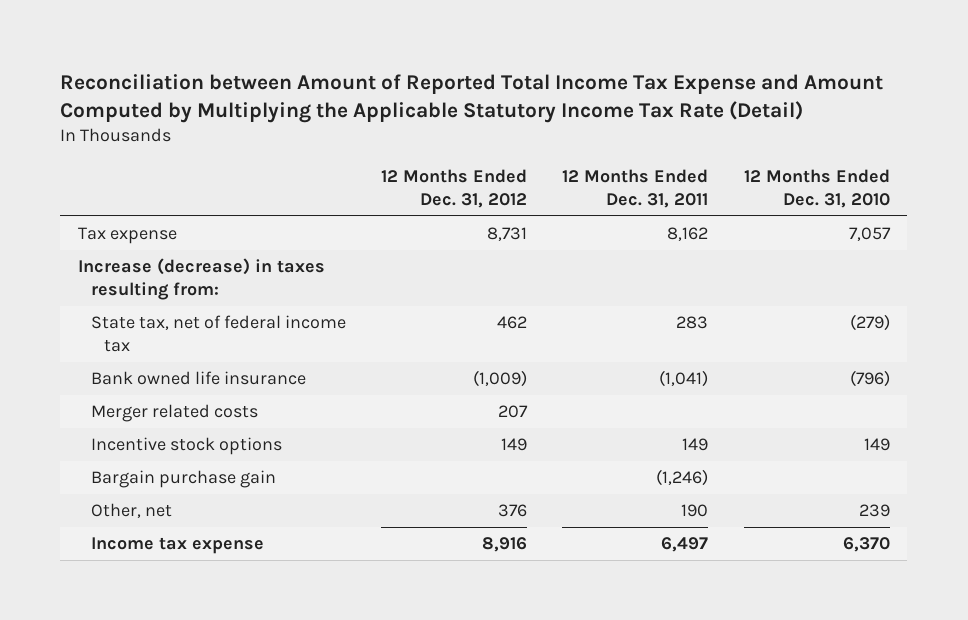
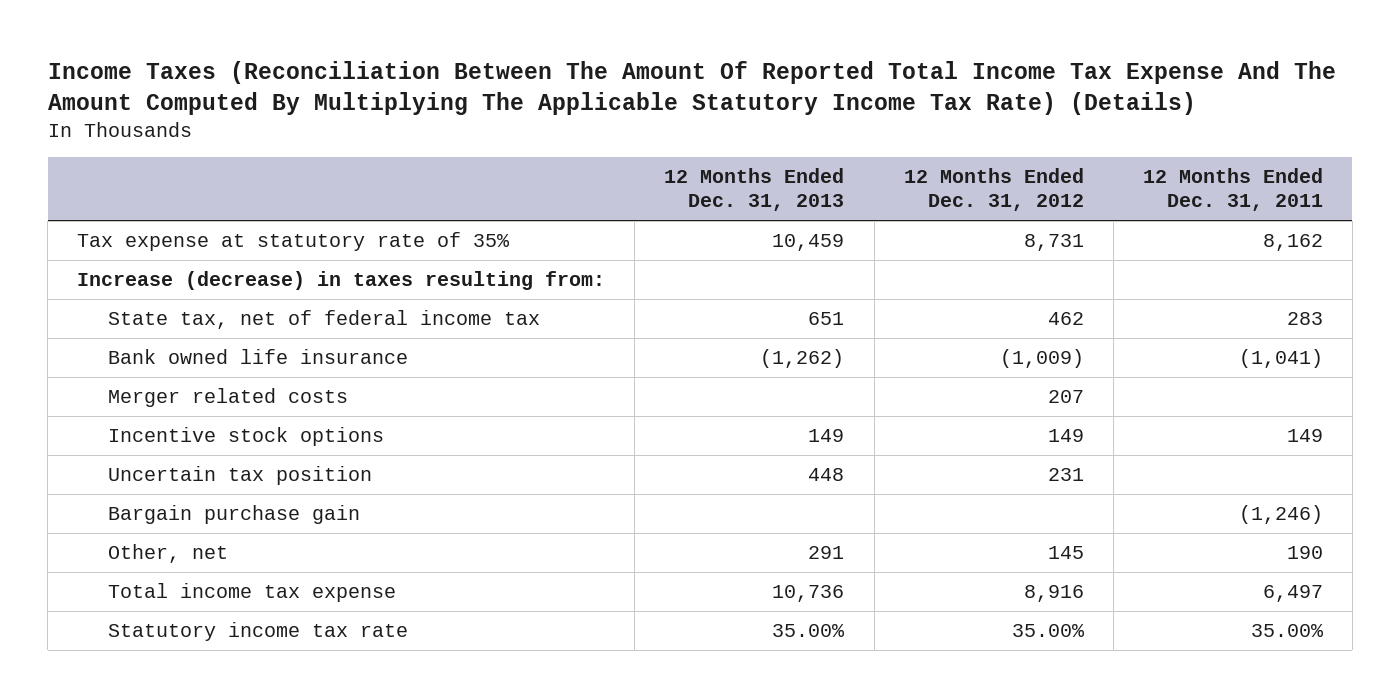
[60,73,884,123] Reconciliation between Amount of Reported Total Income Tax Expense and Amount Computed by Multiplying the Applicable Statutory Income Tax Rate (Detail) -> [47,60,1336,115] Income Taxes (Reconciliation Between The Amount Of Reported Total Income Tax Expense And The Amount Computed By Multiplying The Applicable Statutory Income Tax Rate) (Details)
[743,168,890,208] 12 Months Ended Dec. 31, 2010 -> none
none -> [664,168,845,211] 12 Months Ended Dec. 31, 2013
[78,227,178,245] Tax expense -> [77,232,511,252] Tax expense at statutory rate of 35%
none -> [108,466,373,486] Uncertain tax position
[498,504,528,518] 376 -> [1047,546,1084,560] 145
[90,537,264,555] Income tax expense -> [108,583,397,603] Total income tax expense
none -> [108,622,409,642] Statutory income tax rate

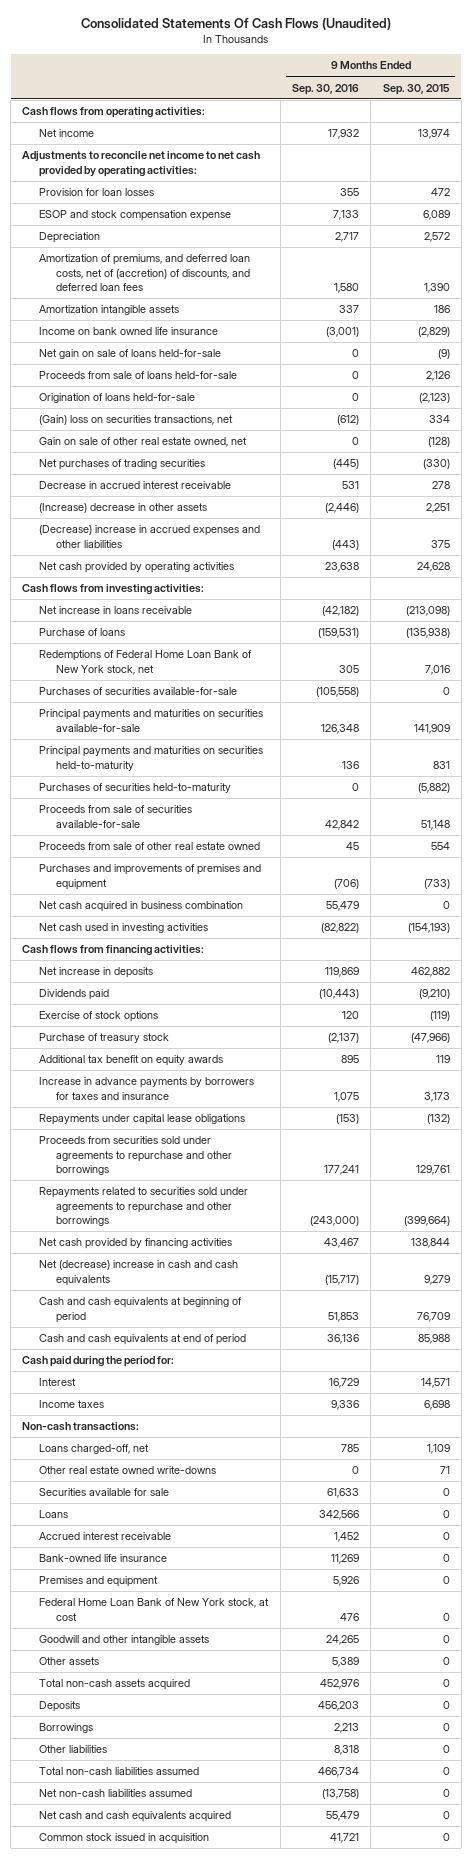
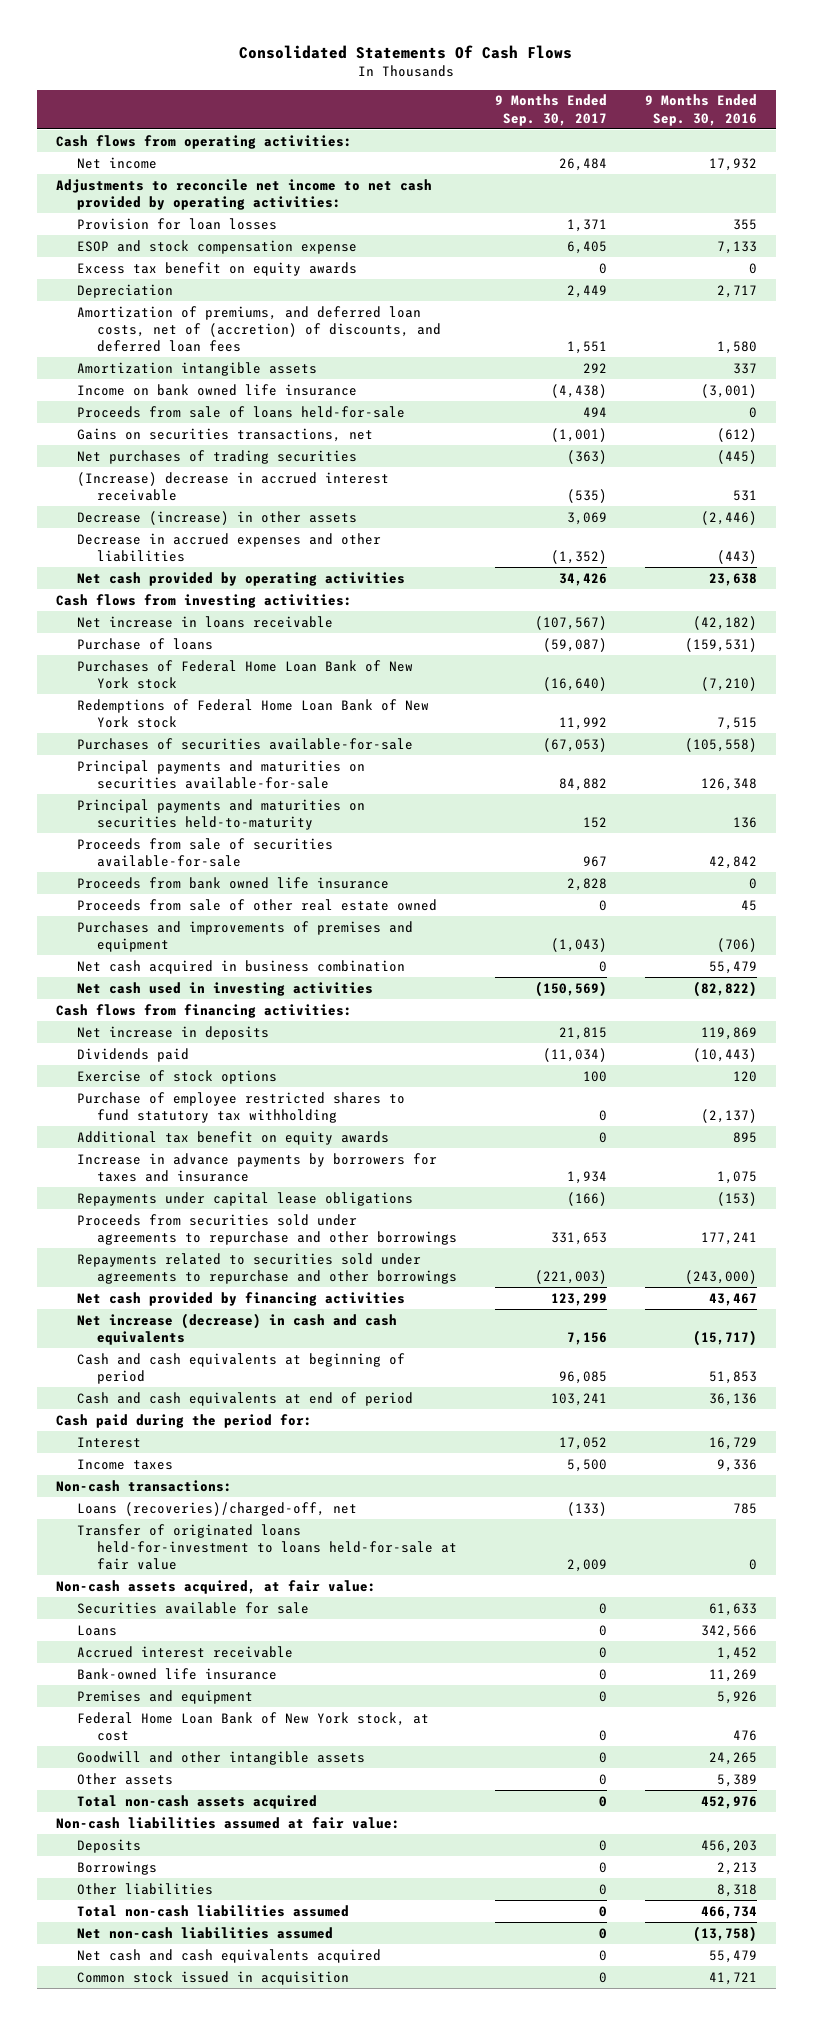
[80,17,391,30] Consolidated Statements Of Cash Flows (Unaudited) -> [239,45,573,60] Consolidated Statements Of Cash Flows
[382,83,450,95] Sep. 30, 2015 -> none
none -> [494,94,607,126] 9 Months Ended Sep. 30, 2017
none -> [76,261,357,276] Excess tax benefit on equity awards
[39,349,222,360] Net gain on sale of loans held-for-sale -> none
[39,393,196,404] Origination of loans held-for-sale -> none
[39,437,248,448] Gain on sale of other real estate owned, net -> none
[39,415,234,426] (Gain) loss on securities transactions, net -> [76,427,373,442] Gains on securities transactions, net
[39,481,232,490] Decrease in accrued interest receivable -> [76,471,389,501] (Increase) decrease in accrued interest receivable
[39,503,208,514] (Increase) decrease in other assets -> [76,510,357,525] Decrease (increase) in other assets
[39,525,261,548] (Decrease) increase in accrued expenses and other liabilities -> [76,532,381,562] Decrease in accrued expenses and other liabilities
none -> [76,659,413,689] Purchases of Federal Home Loan Bank of New York stock
[39,650,253,675] Redemptions of Federal Home Loan Bank of New York stock, net -> [76,698,429,728] Redemptions of Federal Home Loan Bank of New York stock
[338,664,359,673] 305 -> [716,716,757,730] 7,515
[39,783,232,794] Purchases of securities held-to-maturity -> none
none -> [76,876,389,889] Proceeds from bank owned life insurance
[39,1033,170,1044] Purchase of treasury stock -> [76,1091,405,1123] Purchase of employee restricted shares to fund statutory tax withholding
[39,1260,239,1286] Net (decrease) increase in cash and cash equivalents -> [76,1312,397,1345] Net increase (decrease) in cash and cash equivalents
[39,1466,217,1475] Other real estate owned write-downs -> none
[39,1444,150,1455] Loans charged-off, net -> [76,1501,357,1516] Loans (recoveries)/charged-off, net
none -> [76,1523,458,1570] Transfer of originated loans held-for-investment to loans held-for-sale at fair value
none -> [56,1579,377,1594] Non-cash assets acquired, at fair value:
none -> [56,1816,401,1829] Non-cash liabilities assumed at fair value:

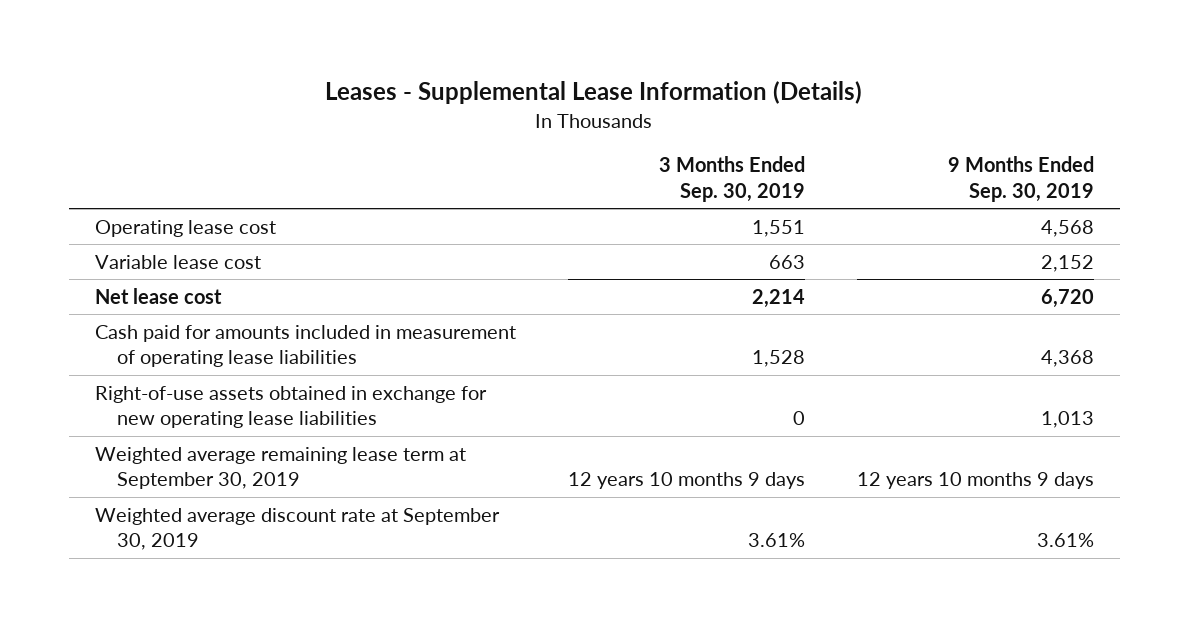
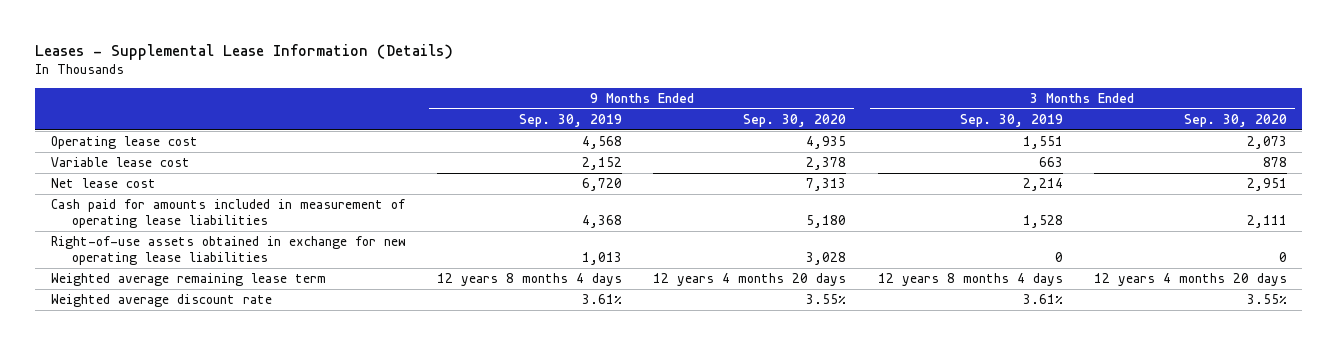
none -> [743,113,847,127] Sep. 30, 2020
none -> [1183,113,1287,127] Sep. 30, 2020
[94,446,466,490] Weighted average remaining lease term at September 30, 2019 -> [50,273,326,287] Weighted average remaining lease term
[567,472,805,490] 12 years 10 months 9 days -> [877,273,1063,287] 12 years 8 months 4 days
[856,472,1094,490] 12 years 10 months 9 days -> [437,273,623,287] 12 years 8 months 4 days
[94,507,500,551] Weighted average discount rate at September 30, 2019 -> [50,294,272,308] Weighted average discount rate

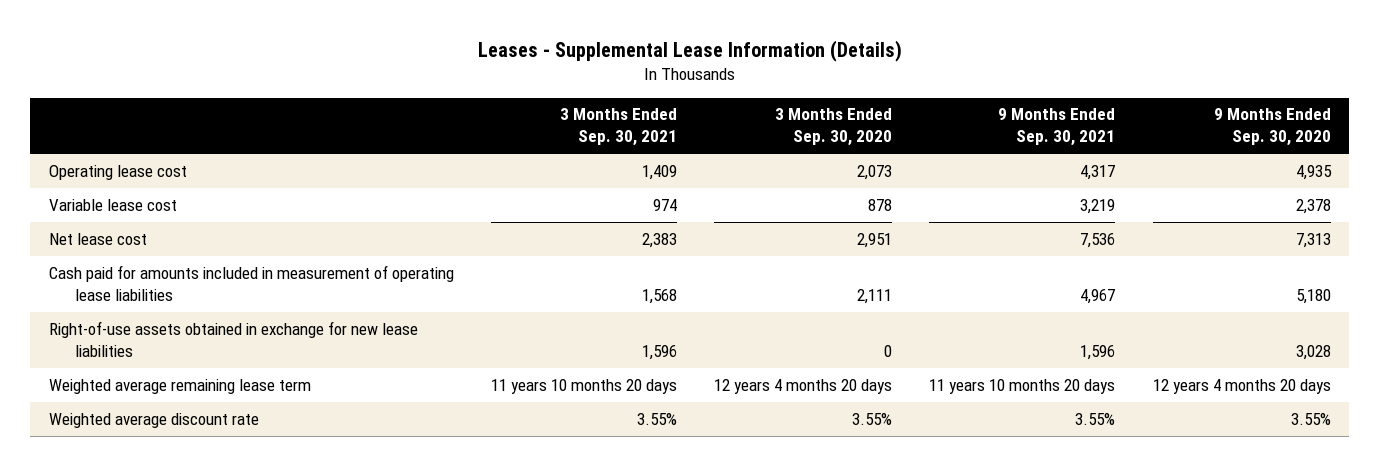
[519,113,623,127] Sep. 30, 2019 -> none
[959,113,1063,127] Sep. 30, 2019 -> none
none -> [560,108,678,147] 3 Months Ended Sep. 30, 2021
none -> [998,108,1116,147] 9 Months Ended Sep. 30, 2021
[50,236,406,266] Right-of-use assets obtained in exchange for new operating lease liabilities -> [48,320,418,357] Right-of-use assets obtained in exchange for new lease liabilities

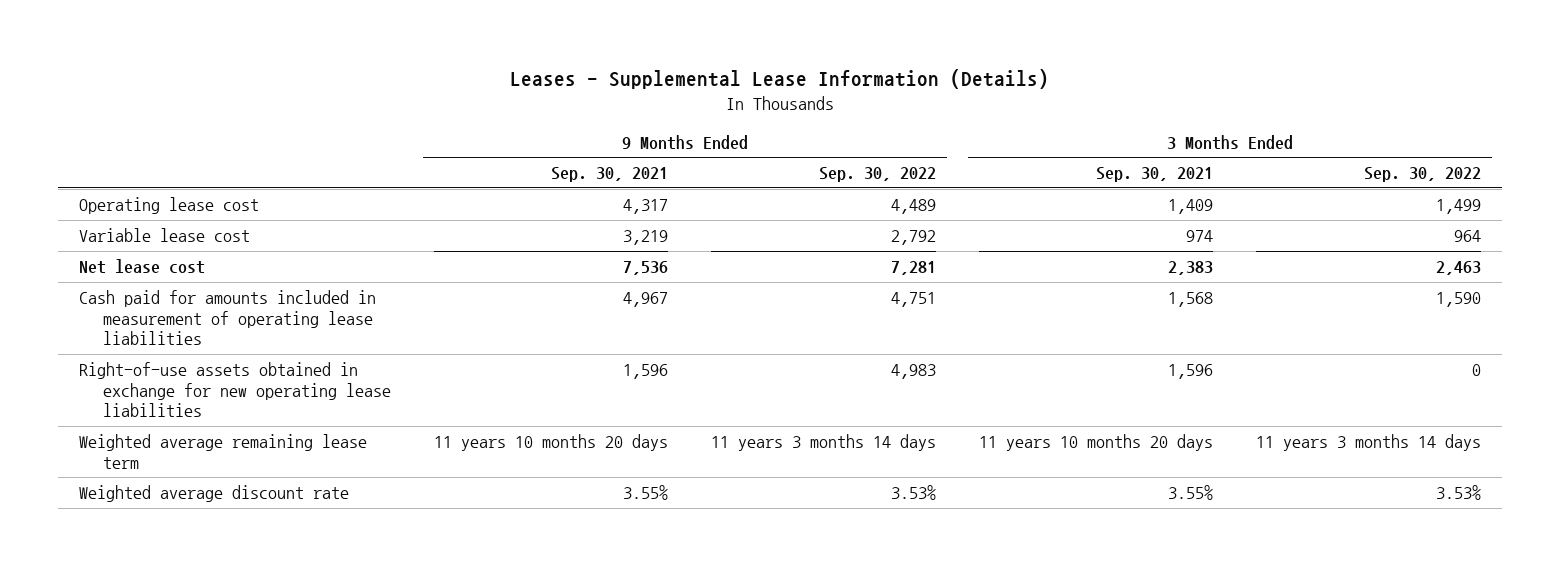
[775,108,893,147] 3 Months Ended Sep. 30, 2020 -> none
[1213,108,1331,147] 9 Months Ended Sep. 30, 2020 -> none
none -> [818,167,936,183] Sep. 30, 2022
none -> [1363,167,1481,183] Sep. 30, 2022
[48,320,418,357] Right-of-use assets obtained in exchange for new lease liabilities -> [79,361,391,418] Right-of-use assets obtained in exchange for new operating lease liabilities

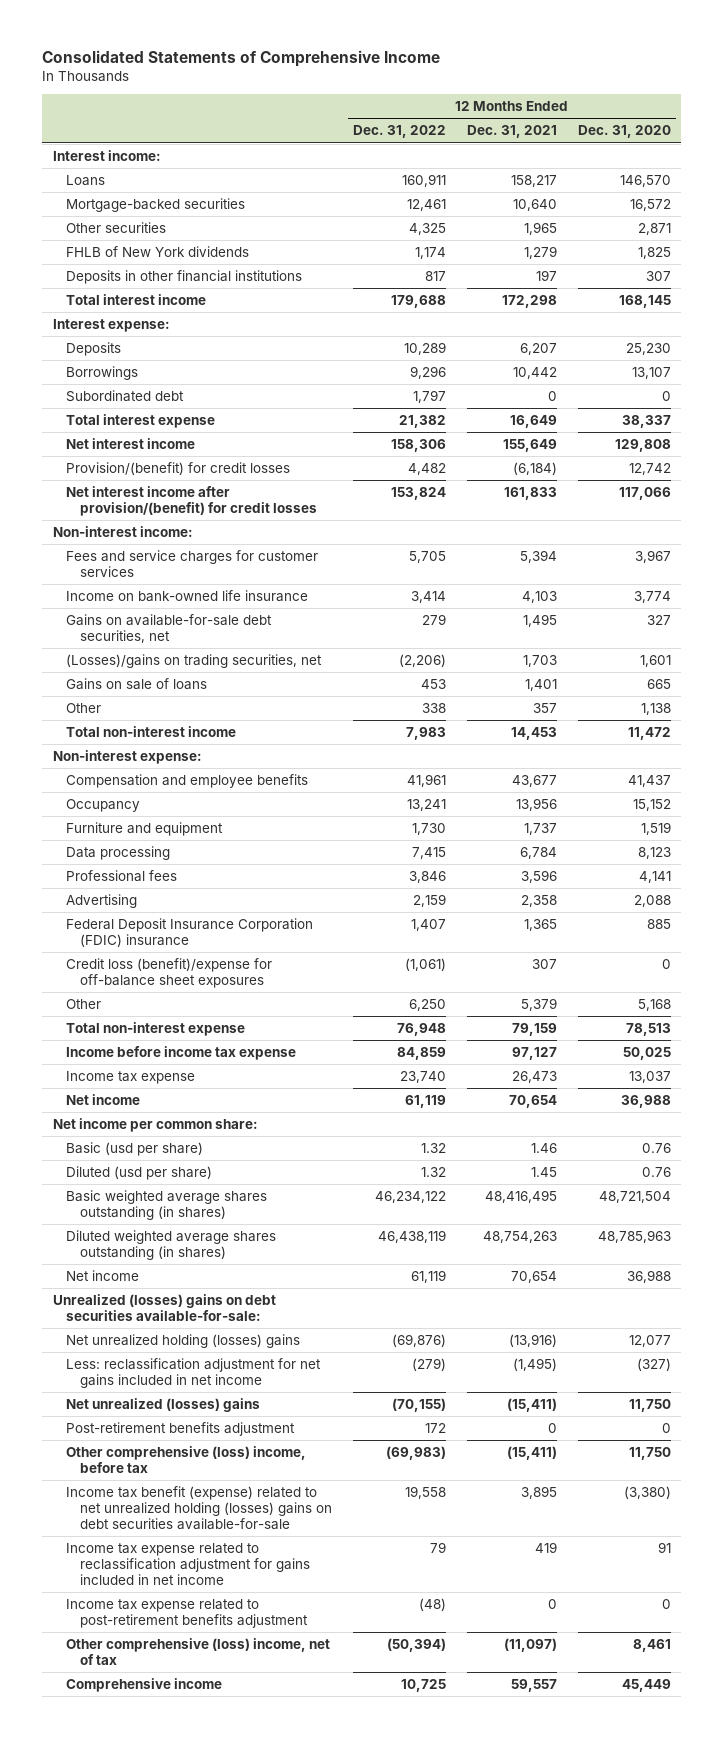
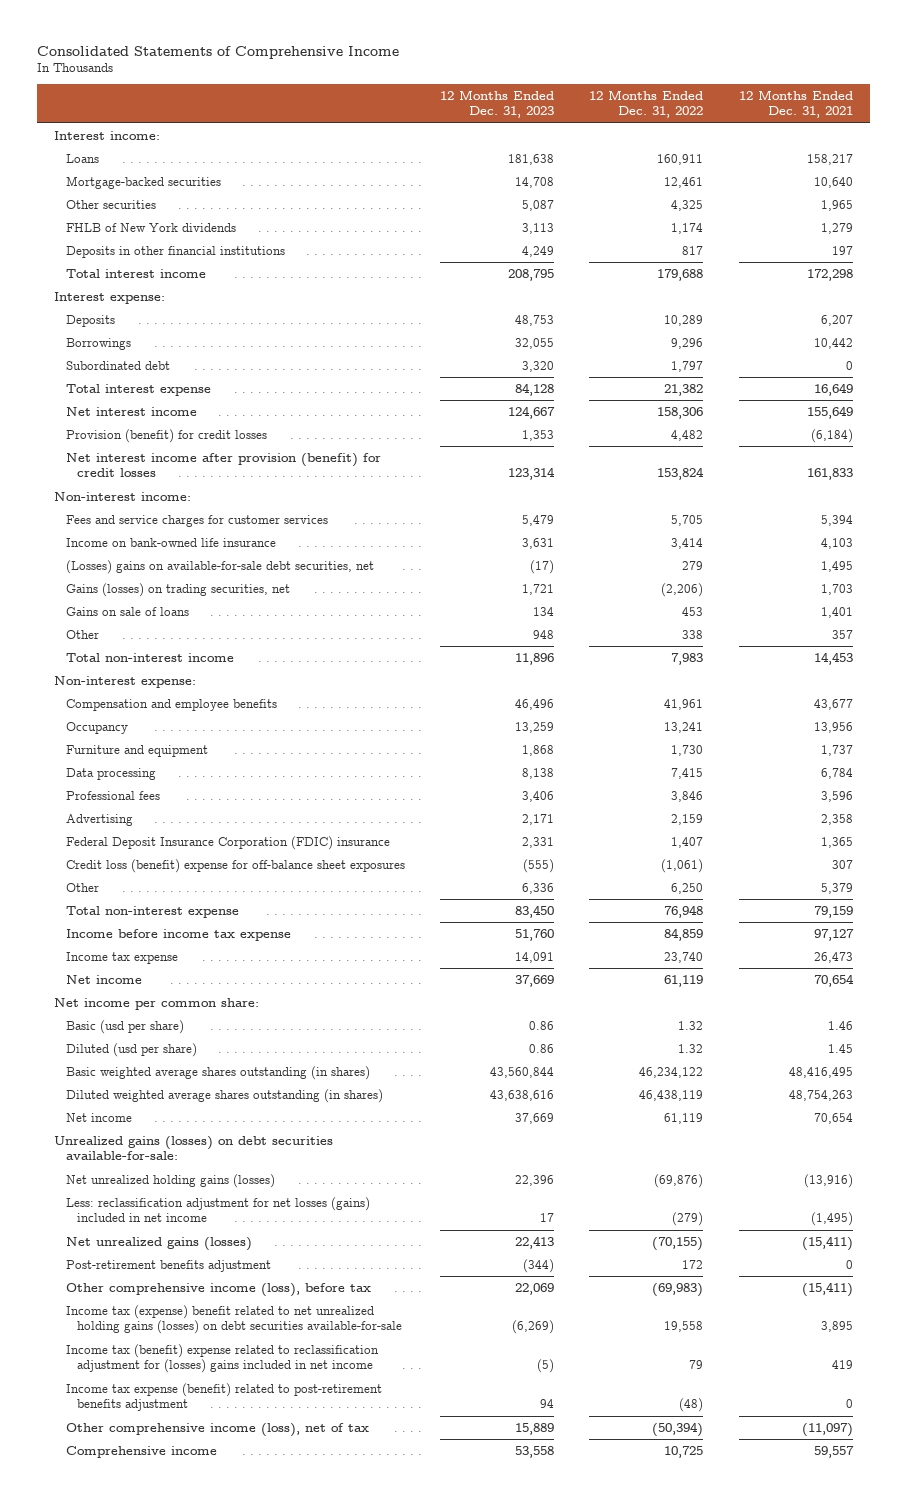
[577,125,671,139] Dec. 31, 2020 -> none
none -> [439,90,554,119] 12 Months Ended Dec. 31, 2023
[66,461,291,475] Provision/(benefit) for credit losses -> [65,428,267,443] Provision (benefit) for credit losses
[66,485,318,516] Net interest income after provision/(benefit) for credit losses -> [65,452,381,478] Net interest income after provision (benefit) for credit losses
[66,613,273,643] Gains on available-for-sale debt securities, net -> [65,559,374,574] (Losses) gains on available-for-sale debt securities, net
[66,653,323,668] (Losses)/gains on trading securities, net -> [65,582,290,597] Gains (losses) on trading securities, net
[66,957,273,988] Credit loss (benefit)/expense for off-balance sheet exposures -> [65,858,405,873] Credit loss (benefit) expense for off-balance sheet exposures
[52,1293,276,1321] Unrealized (losses) gains on debt securities available-for-sale: -> [54,1135,334,1161] Unrealized gains (losses) on debt securities available-for-sale:
[66,1333,301,1348] Net unrealized holding (losses) gains -> [65,1173,275,1188] Net unrealized holding gains (losses)
[66,1357,322,1388] Less: reclassification adjustment for net gains included in net income -> [65,1196,370,1223] Less: reclassification adjustment for net losses (gains) included in net income
[66,1397,261,1412] Net unrealized (losses) gains -> [65,1236,252,1251] Net unrealized gains (losses)
[66,1445,307,1473] Other comprehensive (loss) income, before tax -> [65,1282,371,1297] Other comprehensive income (loss), before tax
[66,1485,333,1530] Income tax benefit (expense) related to net unrealized holding (losses) gains on debt securities available-for-sale -> [65,1304,403,1335] Income tax (expense) benefit related to net unrealized holding gains (losses) on debt securities available-for-sale
[66,1542,311,1585] Income tax expense related to reclassification adjustment for gains included in net income -> [65,1343,379,1374] Income tax (benefit) expense related to reclassification adjustment for (losses) gains included in net income
[66,1598,309,1628] Income tax expense related to post-retirement benefits adjustment -> [65,1382,382,1412] Income tax expense (benefit) related to post-retirement benefits adjustment
[66,1637,331,1665] Other comprehensive (loss) income, net of tax -> [65,1422,369,1437] Other comprehensive income (loss), net of tax

